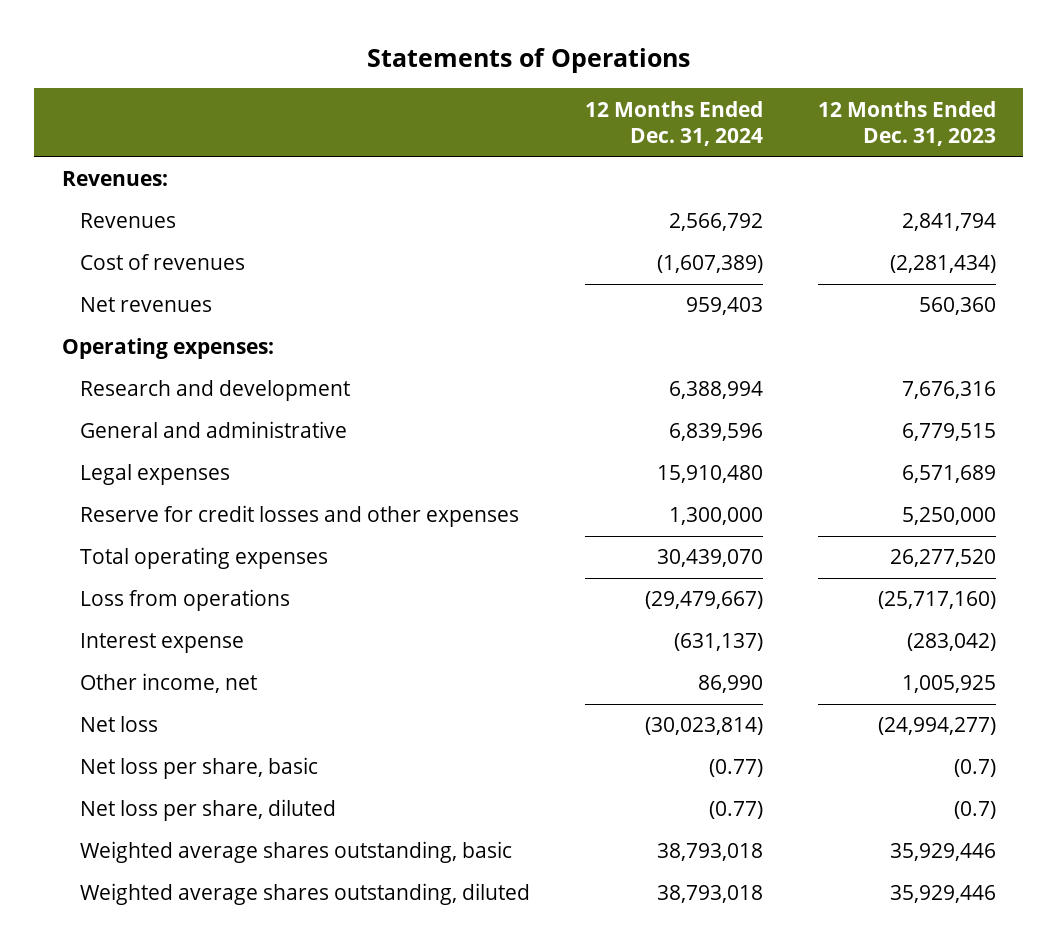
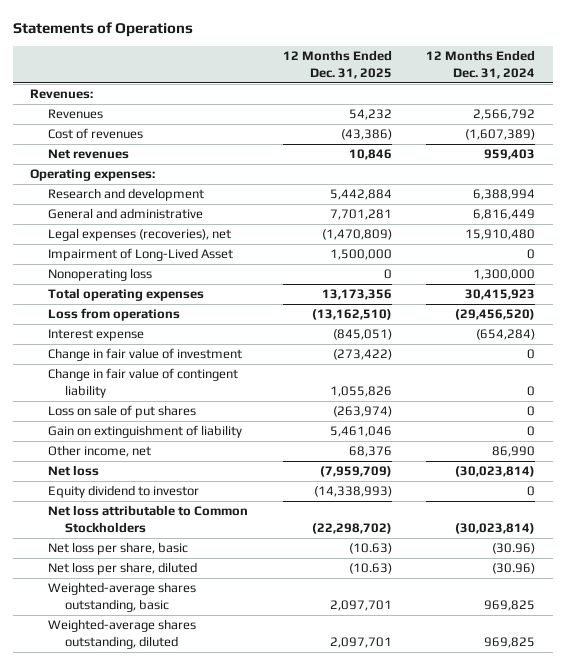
[817,100,996,147] 12 Months Ended Dec. 31, 2023 -> none
none -> [282,50,392,80] 12 Months Ended Dec. 31, 2025
[79,505,519,528] Reserve for credit losses and other expenses -> none
[668,423,763,442] 6,839,596 -> [473,209,536,221] 6,816,449
[79,464,230,486] Legal expenses -> [47,228,231,242] Legal expenses (recoveries), net
none -> [47,248,233,262] Impairment of Long-Lived Asset
none -> [47,268,152,282] Nonoperating loss
[656,549,763,568] 30,439,070 -> [465,289,536,301] 30,415,923
[644,591,763,610] (29,479,667) -> [455,309,536,321] (29,456,520)
[673,633,763,652] (631,137) -> [476,329,536,341] (654,284)
none -> [47,348,242,362] Change in fair value of investment
none -> [47,368,238,399] Change in fair value of contingent liability
none -> [47,405,196,419] Loss on sale of put shares
none -> [47,425,242,439] Gain on extinguishment of liability
none -> [47,485,199,499] Equity dividend to investor
none -> [47,505,248,534] Net loss attributable to Common Stockholders
[708,759,763,778] (0.77) -> [492,543,536,555] (30.96)
[708,801,763,820] (0.77) -> [492,563,536,575] (30.96)
[79,841,512,864] Weighted average shares outstanding, basic -> [47,582,196,613] Weighted-average shares outstanding, basic
[656,843,763,862] 38,793,018 -> [484,600,536,612] 969,825
[79,883,530,906] Weighted average shares outstanding, diluted -> [47,619,196,650] Weighted-average shares outstanding, diluted
[656,885,763,904] 38,793,018 -> [484,637,536,649] 969,825

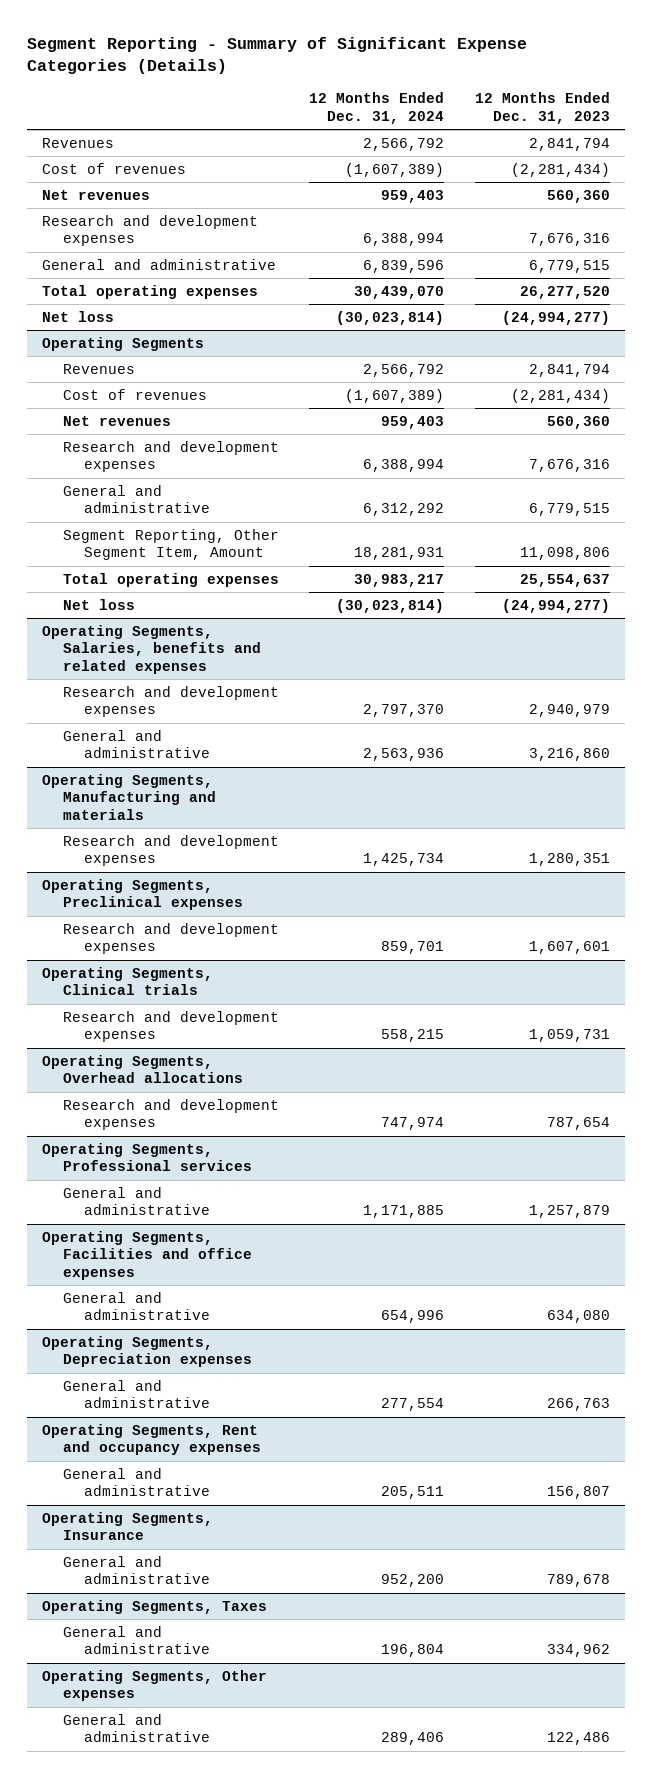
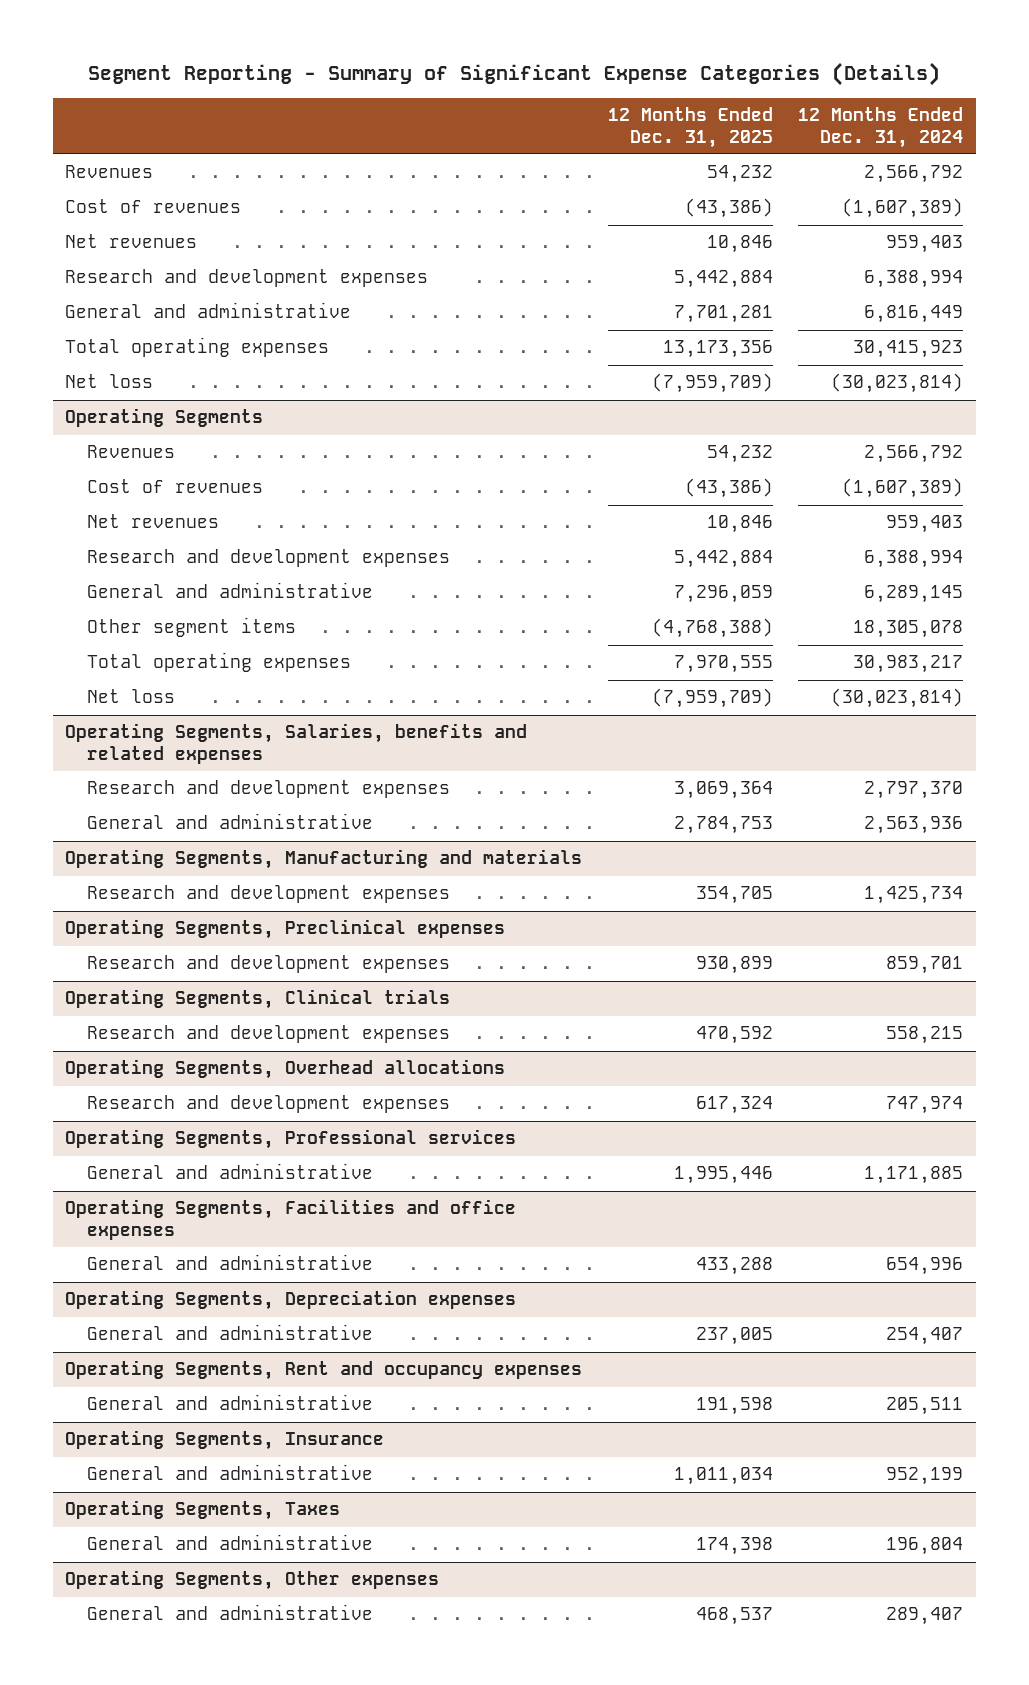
[474,92,610,124] 12 Months Ended Dec. 31, 2023 -> none
none -> [607,107,773,148] 12 Months Ended Dec. 31, 2025
[363,259,445,273] 6,839,596 -> [864,305,964,324] 6,816,449
[354,285,445,299] 30,439,070 -> [853,340,964,359] 30,415,923
[363,503,445,517] 6,312,292 -> [864,585,964,604] 6,289,145
[63,528,280,561] Segment Reporting, Other Segment Item, Amount -> [86,617,296,638] Other segment items
[354,547,445,561] 18,281,931 -> [853,620,964,639] 18,305,078
[381,1398,445,1412] 277,554 -> [886,1327,964,1346] 254,407
[381,1574,445,1588] 952,200 -> [886,1467,964,1486] 952,199
[381,1732,445,1746] 289,406 -> [886,1607,964,1626] 289,407

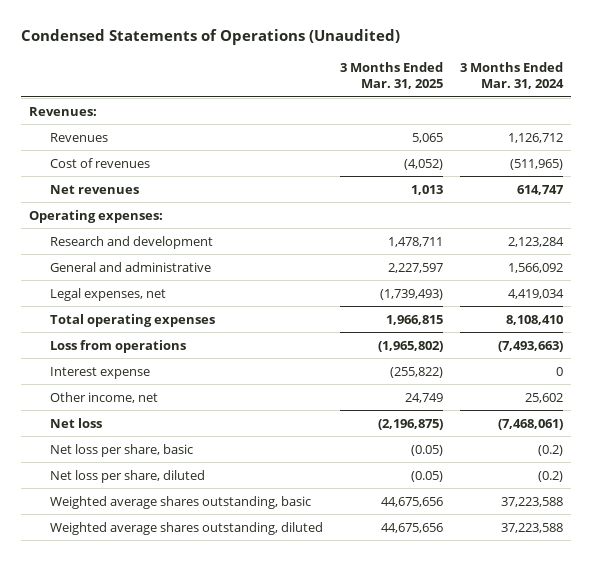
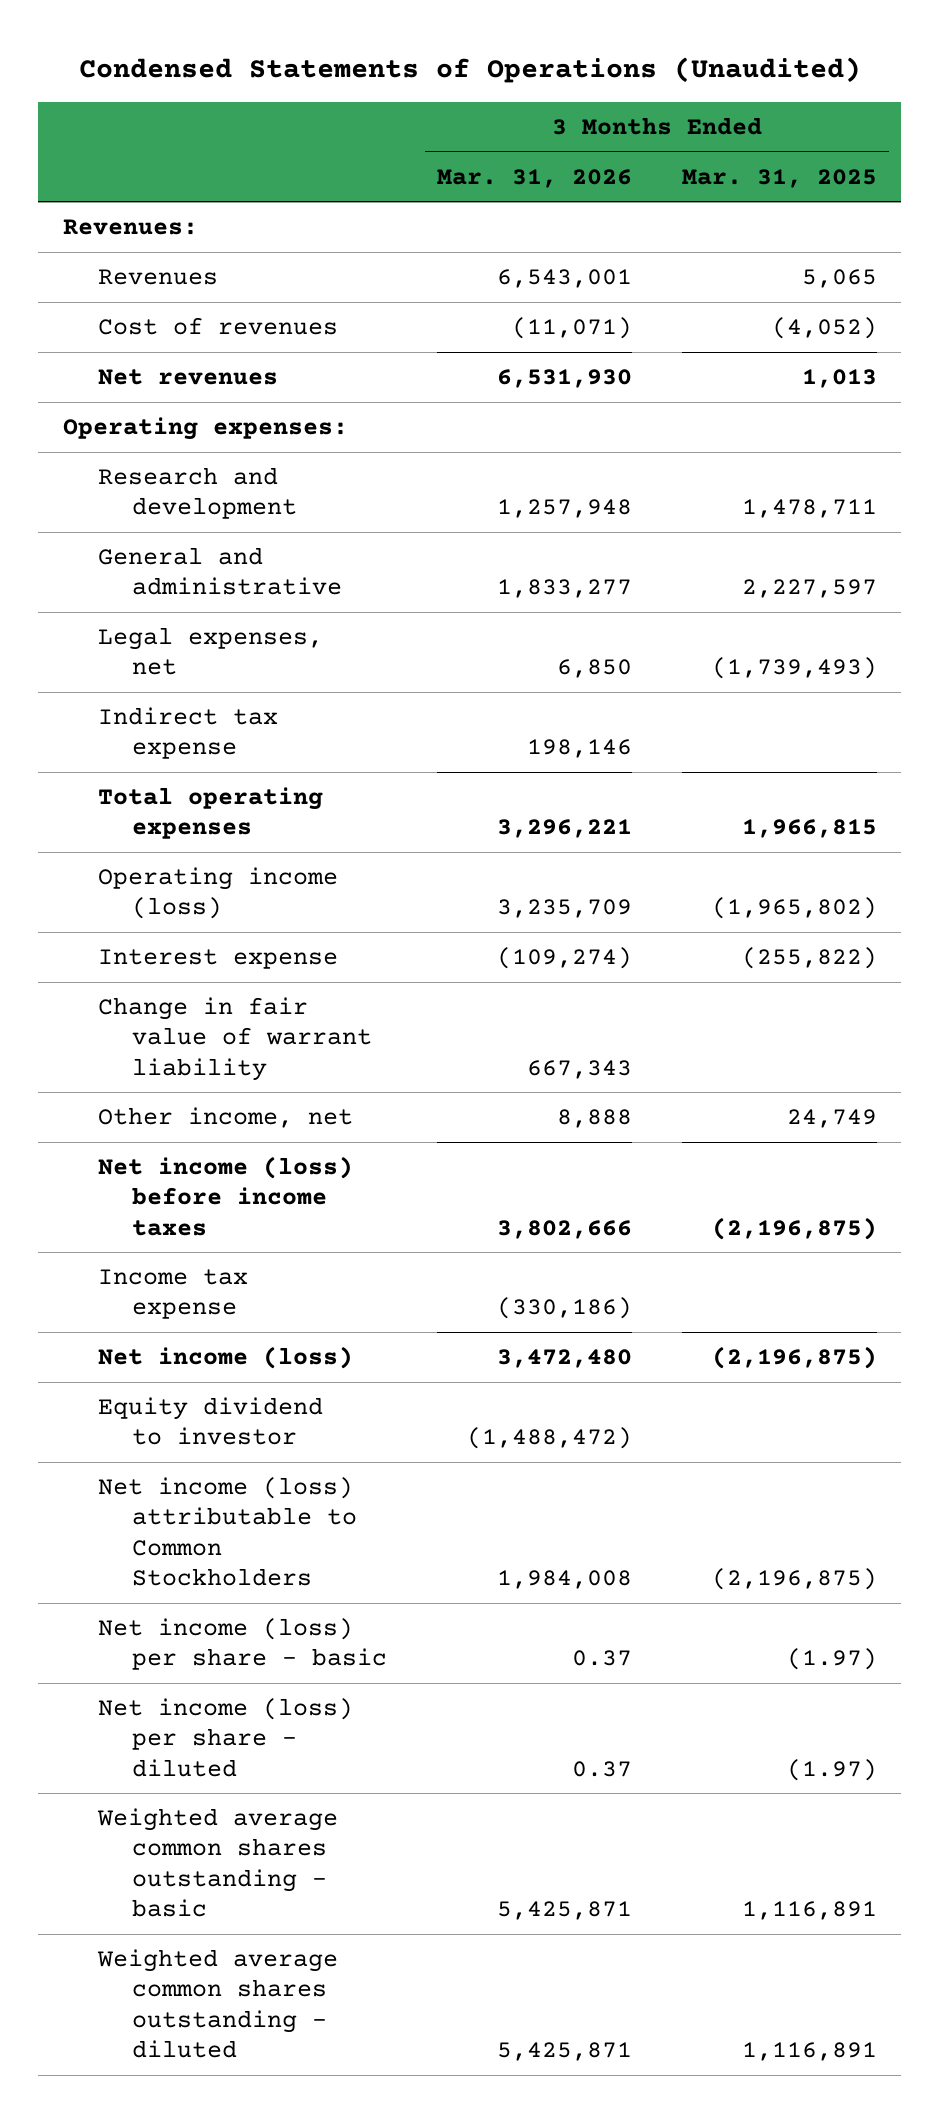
[459,61,564,90] 3 Months Ended Mar. 31, 2024 -> none
none -> [437,168,633,188] Mar. 31, 2026
none -> [97,707,278,760] Indirect tax expense
[49,339,186,353] Loss from operations -> [97,867,338,920] Operating income (loss)
none -> [97,997,373,1081] Change in fair value of warrant liability
none -> [97,1156,353,1236] Net income (loss) before income taxes
none -> [97,1269,248,1320] Income tax expense
[49,417,102,428] Net loss -> [97,1346,353,1370] Net income (loss)
none -> [97,1397,323,1446] Equity dividend to investor
none -> [97,1477,358,1587] Net income (loss) attributable to Common Stockholders
[49,443,193,457] Net loss per share, basic -> [97,1618,388,1671] Net income (loss) per share - basic
[410,444,443,456] (0.05) -> [786,1648,877,1671] (1.97)
[49,469,205,483] Net loss per share, diluted -> [97,1698,353,1777] Net income (loss) per share - diluted
[410,470,443,482] (0.05) -> [786,1758,877,1781] (1.97)
[49,495,311,509] Weighted average shares outstanding, basic -> [96,1808,338,1918] Weighted average common shares outstanding - basic
[380,496,443,507] 44,675,656 -> [741,1901,877,1921] 1,116,891
[49,521,323,535] Weighted average shares outstanding, diluted -> [96,1949,338,2059] Weighted average common shares outstanding - diluted
[380,522,443,533] 44,675,656 -> [741,2042,877,2062] 1,116,891

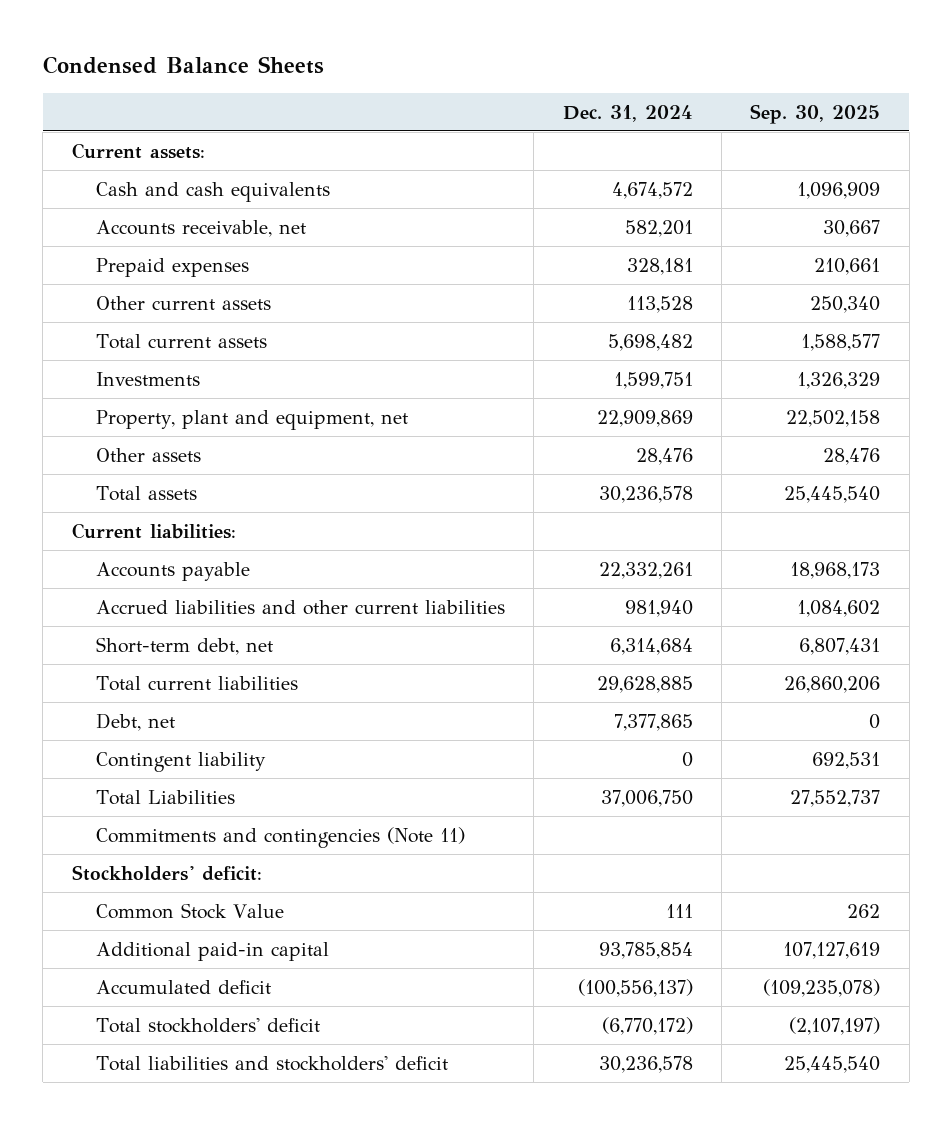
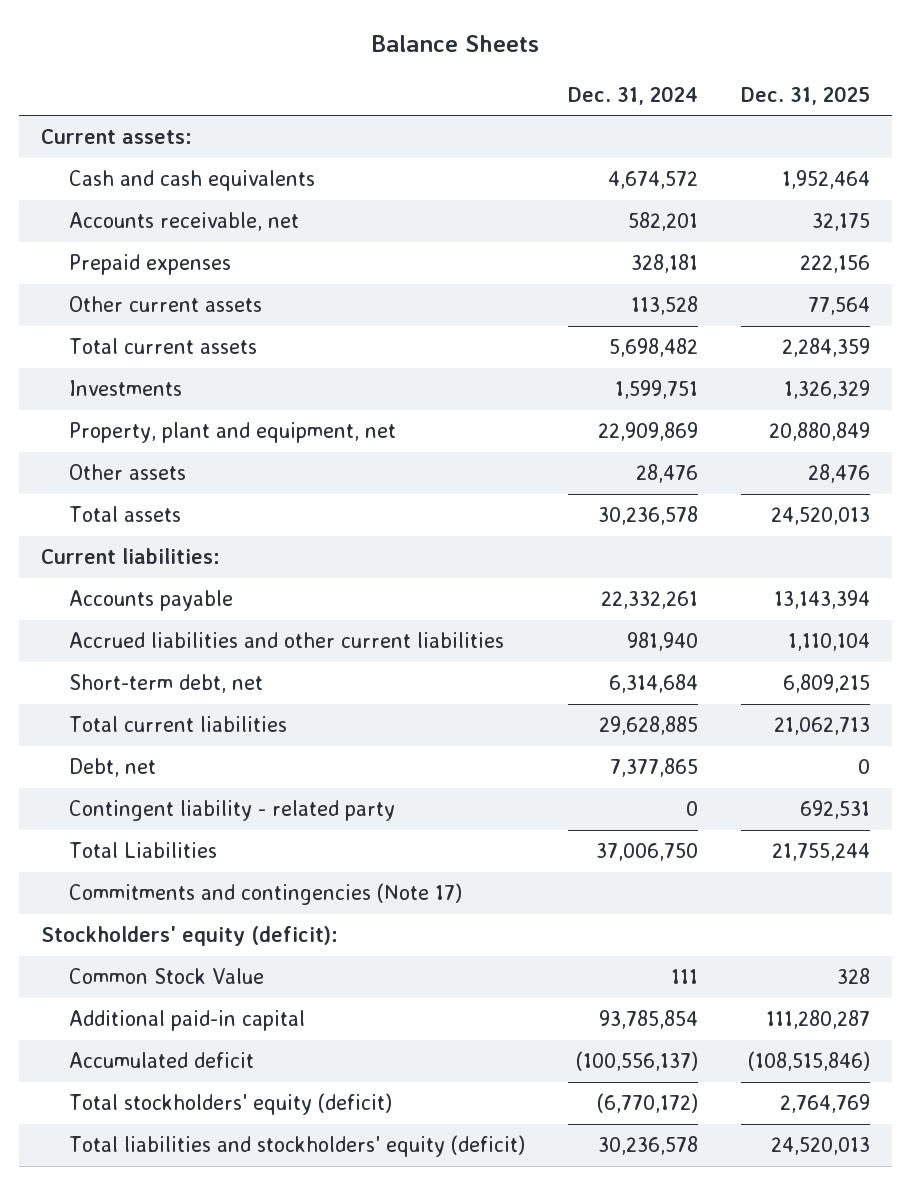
[42,56,324,75] Condensed Balance Sheets -> [371,35,540,53] Balance Sheets
[750,103,881,124] Sep. 30, 2025 -> none
none -> [741,85,871,105] Dec. 31, 2025
[95,751,266,772] Contingent liability -> [68,800,395,822] Contingent liability - related party
[95,826,465,848] Commitments and contingencies (Note 11) -> [68,883,462,906] Commitments and contingencies (Note 17)
[71,864,262,881] Stockholders' deficit: -> [40,926,338,947] Stockholders' equity (deficit):
[95,1017,320,1033] Total stockholders' deficit -> [68,1093,392,1116] Total stockholders' equity (deficit)
[95,1055,448,1071] Total liabilities and stockholders' deficit -> [68,1135,525,1158] Total liabilities and stockholders' equity (deficit)

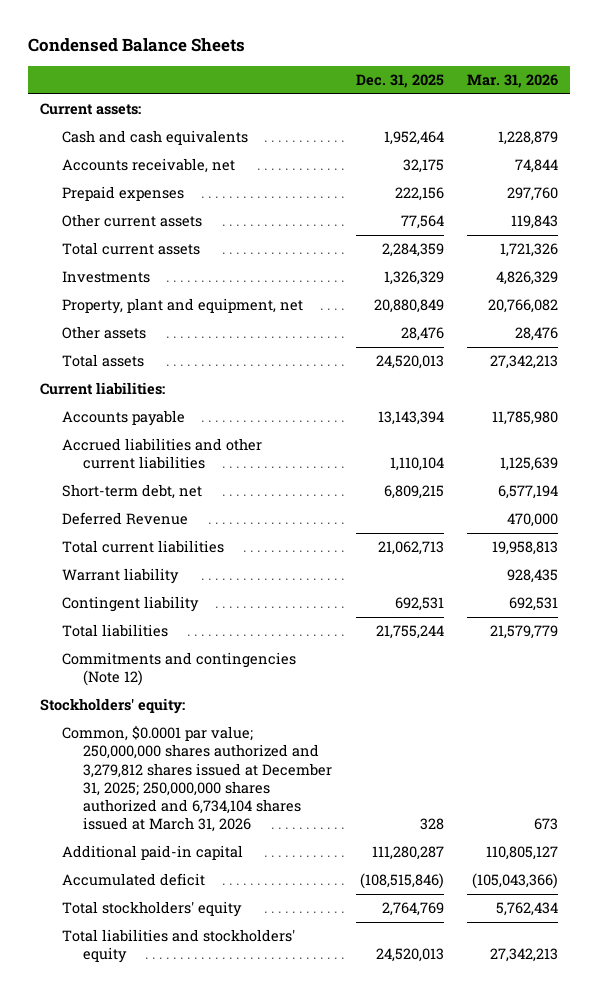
[371,35,540,53] Balance Sheets -> [28,38,246,53] Condensed Balance Sheets
[567,85,698,105] Dec. 31, 2024 -> none
none -> [466,74,558,89] Mar. 31, 2026
none -> [61,512,188,526] Deferred Revenue
[68,758,156,778] Debt, net -> none
none -> [61,568,179,585] Warrant liability
[68,800,395,822] Contingent liability - related party -> [61,596,199,613] Contingent liability
[68,842,217,859] Total Liabilities -> [61,624,168,638] Total liabilities
[68,883,462,906] Commitments and contingencies (Note 17) -> [61,652,296,687] Commitments and contingencies (Note 12)
[40,926,338,947] Stockholders' equity (deficit): -> [40,698,186,715] Stockholders' equity:
[68,968,264,985] Common Stock Value -> [61,726,333,833] Common, $0.0001 par value; 250,000,000 shares authorized and 3,279,812 shares issued at December 31, 2025; 250,000,000 shares authorized and 6,734,104 shares issued at March 31, 2026
[68,1093,392,1116] Total stockholders' equity (deficit) -> [61,901,242,918] Total stockholders' equity
[68,1135,525,1158] Total liabilities and stockholders' equity (deficit) -> [61,929,295,964] Total liabilities and stockholders' equity

